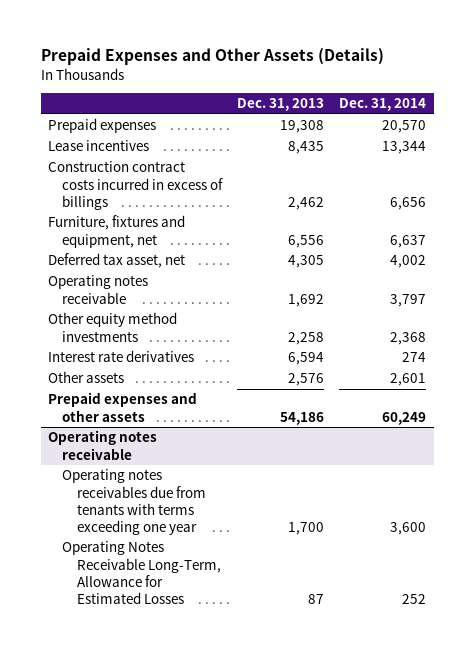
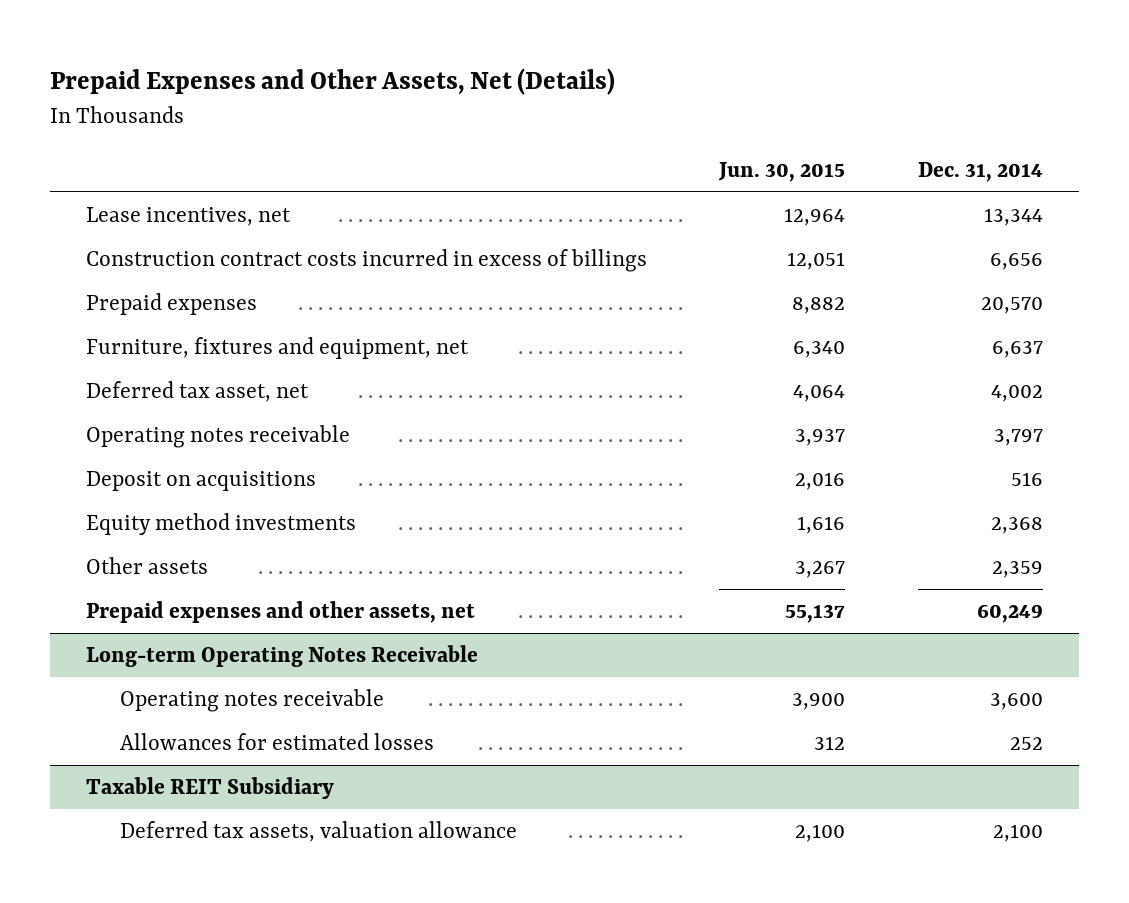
[40,48,384,66] Prepaid Expenses and Other Assets (Details) -> [49,67,615,95] Prepaid Expenses and Other Assets, Net (Details)
[237,98,325,112] Dec. 31, 2013 -> none
none -> [718,162,846,183] Jun. 30, 2015
[48,140,150,152] Lease incentives -> [85,207,291,227] Lease incentives, net
[48,118,157,134] Prepaid expenses -> [85,293,257,316] Prepaid expenses
[48,350,195,363] Interest rate derivatives -> none
none -> [85,471,316,492] Deposit on acquisitions
[48,312,178,342] Other equity method investments -> [85,513,356,536] Equity method investments
[390,373,427,387] 2,601 -> [991,561,1043,579] 2,359
[48,392,198,422] Prepaid expenses and other assets -> [85,601,475,624] Prepaid expenses and other assets, net
[48,430,158,460] Operating notes receivable -> [85,645,478,668] Long-term Operating Notes Receivable
[62,469,206,535] Operating notes receivables due from tenants with terms exceeding one year -> [120,689,385,713] Operating notes receivable
[62,541,221,604] Operating Notes Receivable Long-Term, Allowance for Estimated Losses -> [120,733,435,751] Allowances for estimated losses
none -> [85,777,334,800] Taxable REIT Subsidiary
none -> [120,821,518,843] Deferred tax assets, valuation allowance

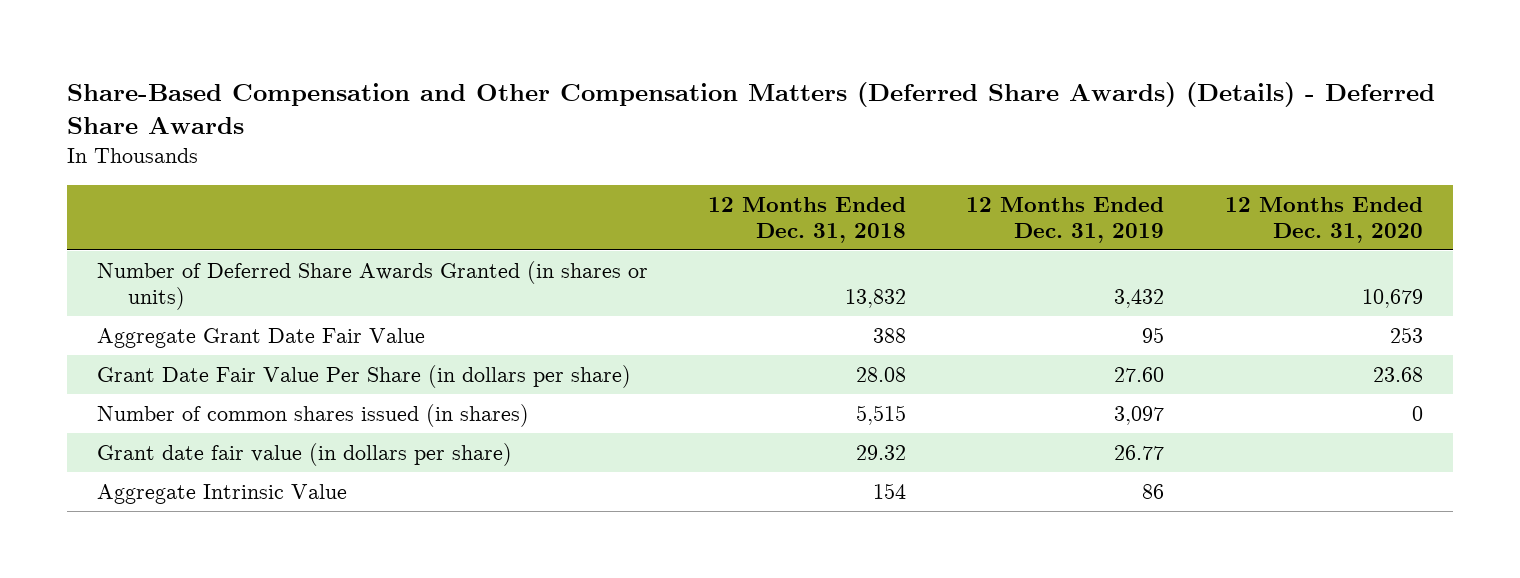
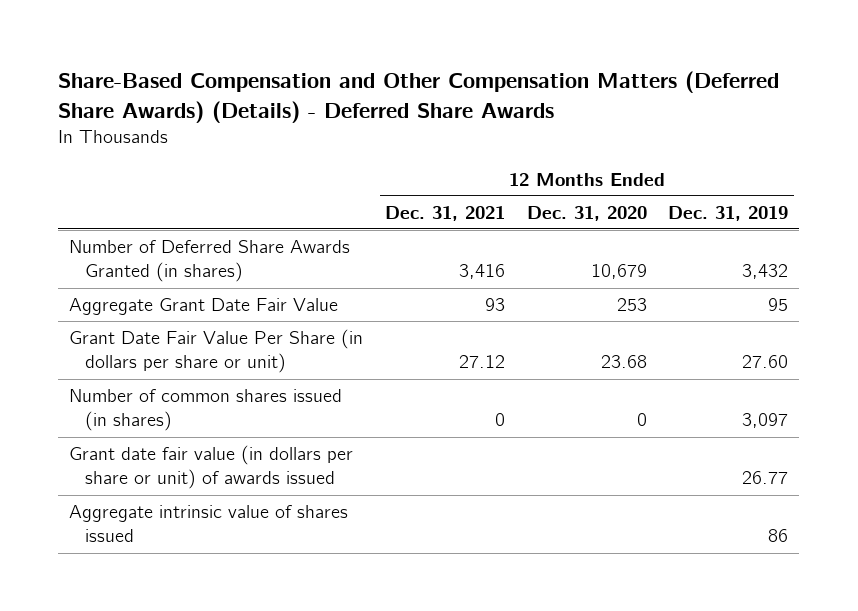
[708,196,907,243] 12 Months Ended Dec. 31, 2018 -> none
none -> [384,205,505,221] Dec. 31, 2021
[97,260,649,310] Number of Deferred Share Awards Granted (in shares or units) -> [69,240,351,283] Number of Deferred Share Awards Granted (in shares)
[97,364,632,388] Grant Date Fair Value Per Share (in dollars per share) -> [69,329,364,374] Grant Date Fair Value Per Share (in dollars per share or unit)
[97,442,513,466] Grant date fair value (in dollars per share) -> [69,445,354,490] Grant date fair value (in dollars per share or unit) of awards issued
[97,483,348,504] Aggregate Intrinsic Value -> [69,505,349,543] Aggregate intrinsic value of shares issued

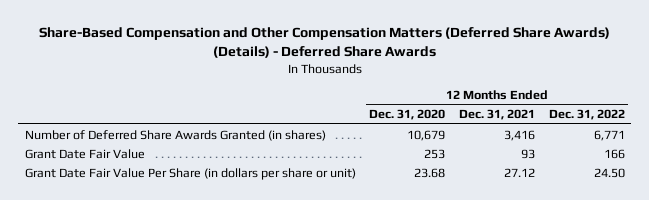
[668,205,789,221] Dec. 31, 2019 -> none
none -> [548,109,625,121] Dec. 31, 2022
[69,298,339,316] Aggregate Grant Date Fair Value -> [24,148,145,159] Grant Date Fair Value
[69,389,343,432] Number of common shares issued (in shares) -> none
[69,445,354,490] Grant date fair value (in dollars per share or unit) of awards issued -> none
[69,505,349,543] Aggregate intrinsic value of shares issued -> none

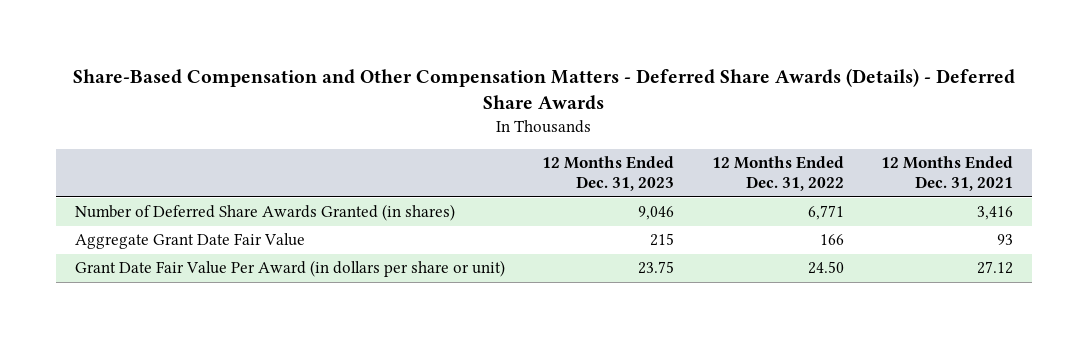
[38,27,610,59] Share-Based Compensation and Other Compensation Matters (Deferred Share Awards) (Details) - Deferred Share Awards -> [72,67,1015,110] Share-Based Compensation and Other Compensation Matters - Deferred Share Awards (Details) - Deferred Share Awards
[369,109,446,121] Dec. 31, 2020 -> none
none -> [542,156,675,192] 12 Months Ended Dec. 31, 2023
[24,148,145,159] Grant Date Fair Value -> [74,233,305,250] Aggregate Grant Date Fair Value
[24,167,356,180] Grant Date Fair Value Per Share (in dollars per share or unit) -> [74,260,505,278] Grant Date Fair Value Per Award (in dollars per share or unit)

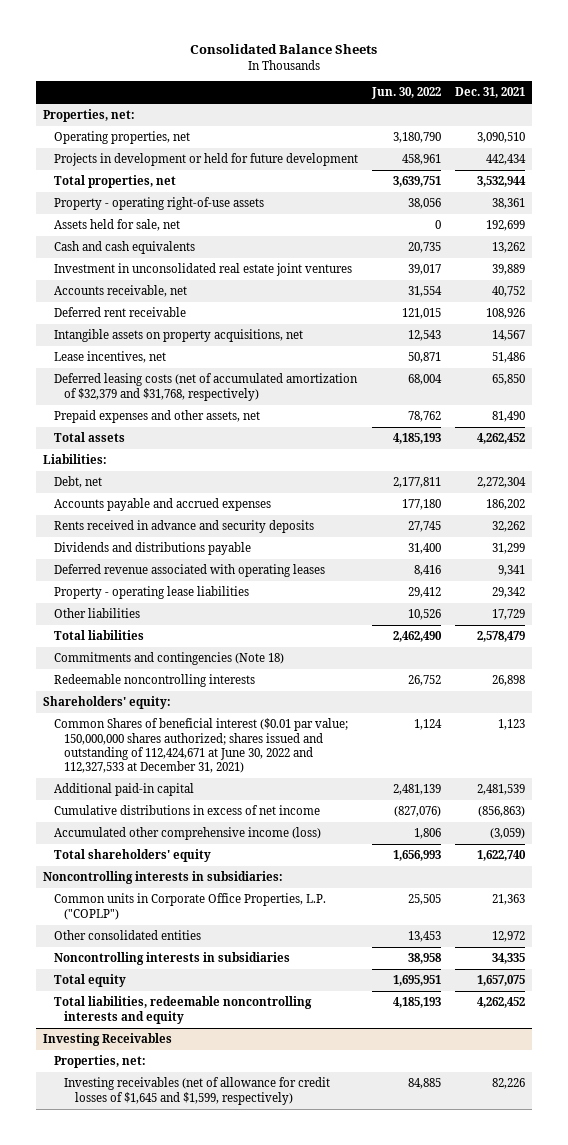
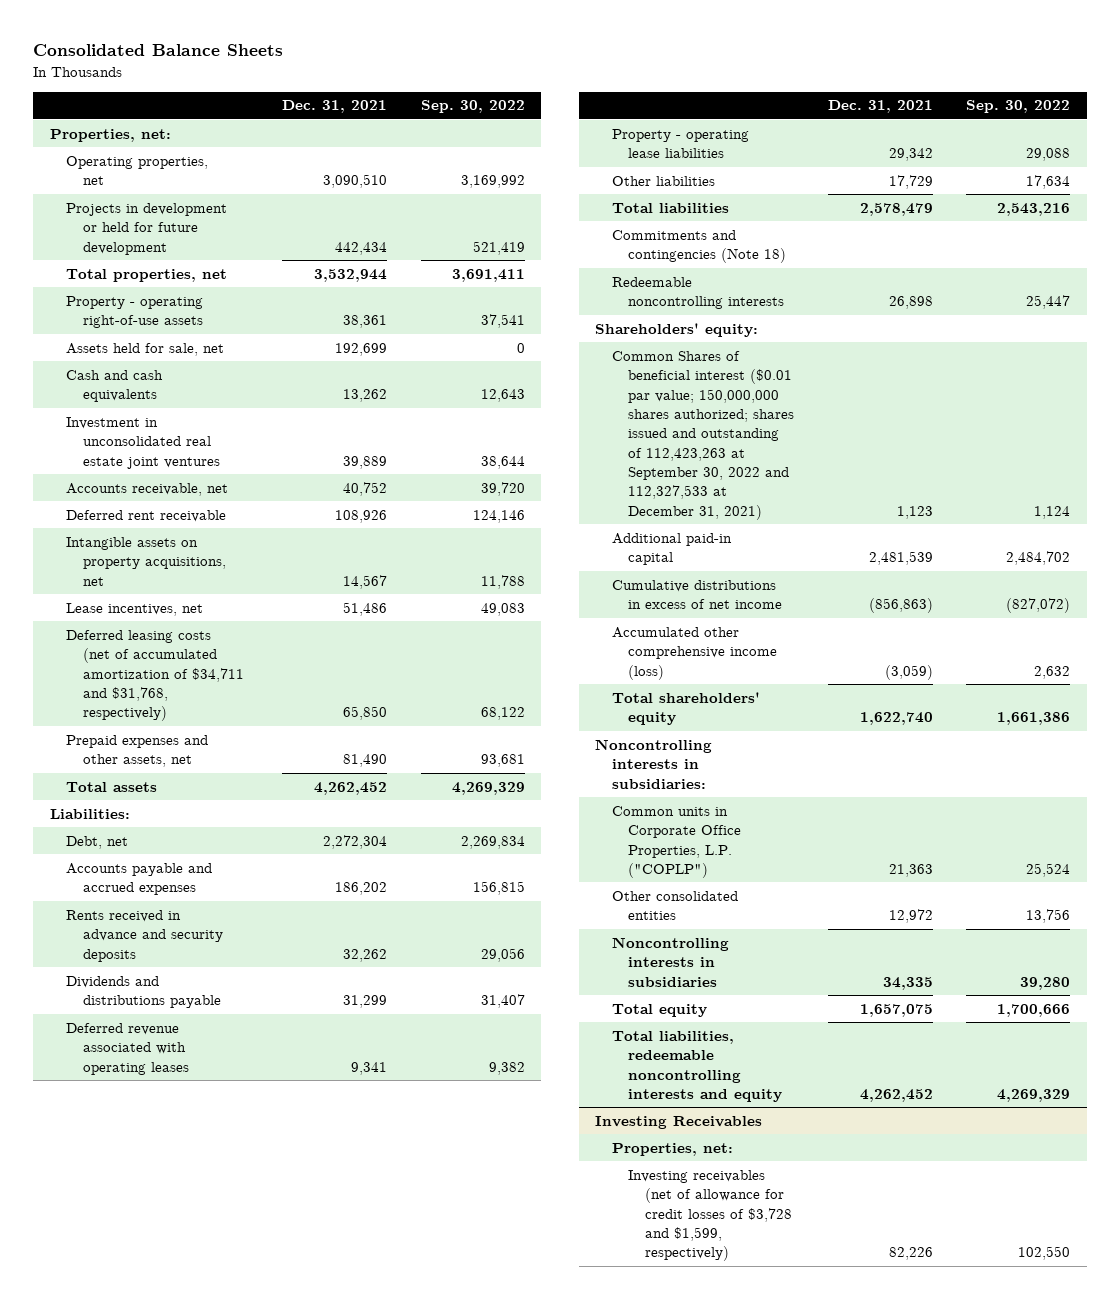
[370,87,441,100] Jun. 30, 2022 -> none
none -> [420,100,525,114] Sep. 30, 2022
[53,373,358,401] Deferred leasing costs (net of accumulated amortization of $32,379 and $31,768, respectively) -> [66,629,244,722] Deferred leasing costs (net of accumulated amortization of $34,711 and $31,768, respectively)
[53,718,348,773] Common Shares of beneficial interest ($0.01 par value; 150,000,000 shares authorized; shares issued and outstanding of 112,424,671 at June 30, 2022 and 112,327,533 at December 31, 2021) -> [611,350,795,520] Common Shares of beneficial interest ($0.01 par value; 150,000,000 shares authorized; shares issued and outstanding of 112,423,263 at September 30, 2022 and 112,327,533 at December 31, 2021)
[64,1077,331,1105] Investing receivables (net of allowance for credit losses of $1,645 and $1,599, respectively) -> [628,1169,792,1262] Investing receivables (net of allowance for credit losses of $3,728 and $1,599, respectively)

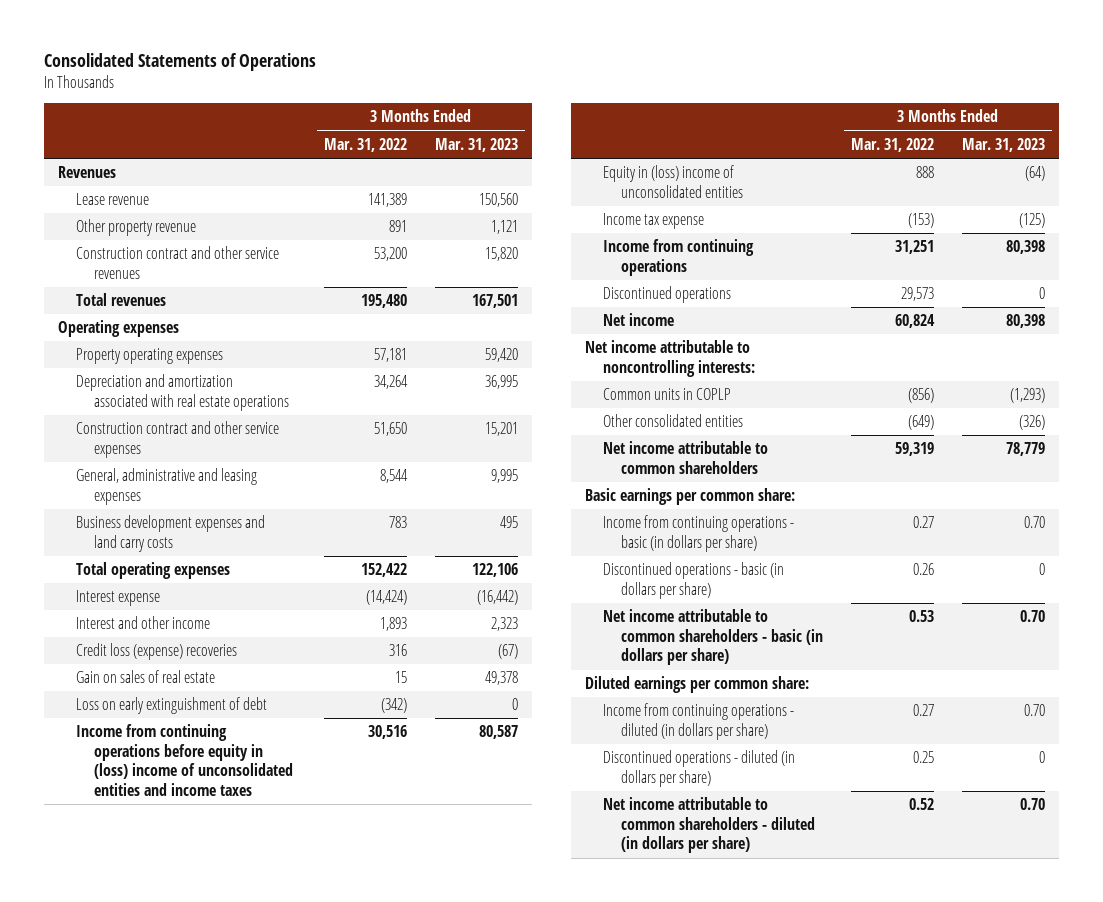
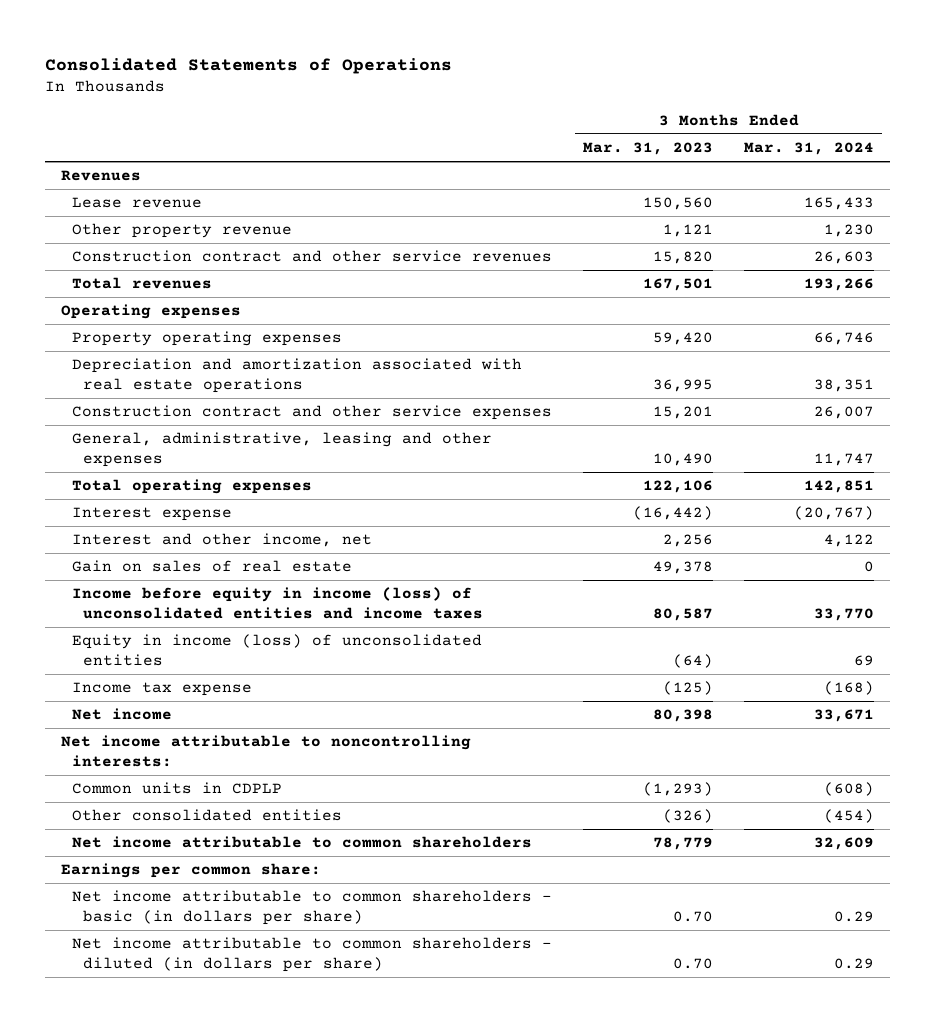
[323,137,407,152] Mar. 31, 2022 -> none
none -> [744,142,875,156] Mar. 31, 2024
[75,515,265,552] Business development expenses and land carry costs -> none
[75,468,257,505] General, administrative and leasing expenses -> [72,432,493,467] General, administrative, leasing and other expenses
[491,469,519,484] 9,995 -> [653,452,714,466] 10,490
[75,643,237,661] Credit loss (expense) recoveries -> none
[75,616,210,630] Interest and other income -> [72,533,373,548] Interest and other income, net
[491,617,519,632] 2,323 -> [663,534,714,548] 2,256
[75,697,267,715] Loss on early extinguishment of debt -> none
[75,724,293,796] Income from continuing operations before equity in (loss) income of unconsolidated entities and income taxes -> [72,587,484,619] Income before equity in income (loss) of unconsolidated entities and income taxes
[602,165,743,198] Equity in (loss) income of unconsolidated entities -> [72,634,483,666] Equity in income (loss) of unconsolidated entities
[602,239,754,276] Income from continuing operations -> none
[602,286,731,304] Discontinued operations -> none
[602,388,731,401] Common units in COPLP -> [72,782,283,795] Common units in CDPLP
[602,515,794,552] Income from continuing operations - basic (in dollars per share) -> none
[602,562,784,599] Discontinued operations - basic (in dollars per share) -> none
[584,488,795,506] Basic earnings per common share: -> [60,863,321,879] Earnings per common share:
[584,676,809,694] Diluted earnings per common share: -> none
[602,703,794,740] Income from continuing operations - diluted (in dollars per share) -> none
[602,750,795,787] Discontinued operations - diluted (in dollars per share) -> none

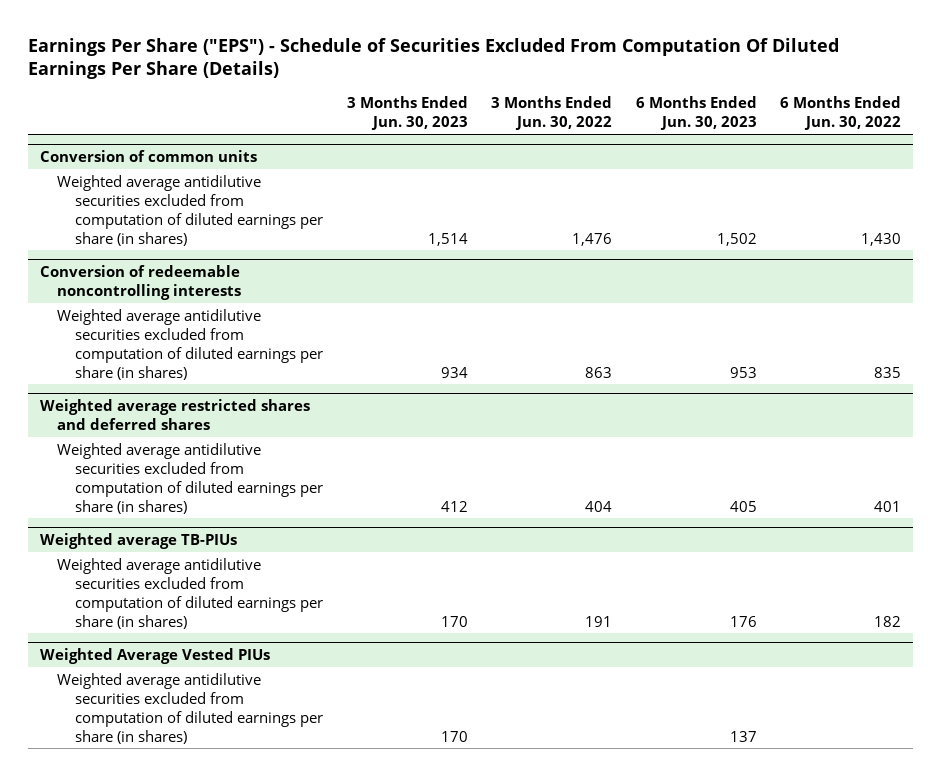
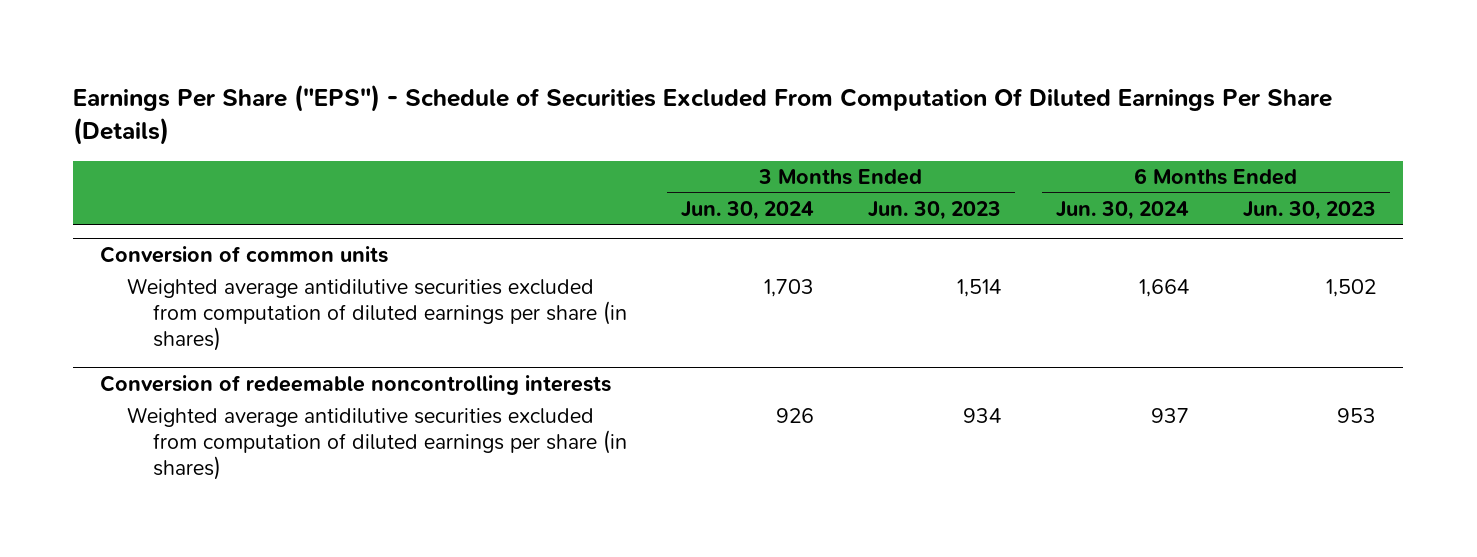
[491,96,613,131] 3 Months Ended Jun. 30, 2022 -> none
[780,96,902,131] 6 Months Ended Jun. 30, 2022 -> none
none -> [681,201,815,221] Jun. 30, 2024
none -> [1055,201,1189,221] Jun. 30, 2024
[39,399,310,431] Weighted average restricted shares and deferred shares -> none
[57,442,323,514] Weighted average antidilutive securities excluded from computation of diluted earnings per share (in shares) -> none
[39,533,237,550] Weighted average TB-PIUs -> none
[57,557,323,629] Weighted average antidilutive securities excluded from computation of diluted earnings per share (in shares) -> none
[39,648,270,665] Weighted Average Vested PIUs -> none
[57,672,323,744] Weighted average antidilutive securities excluded from computation of diluted earnings per share (in shares) -> none

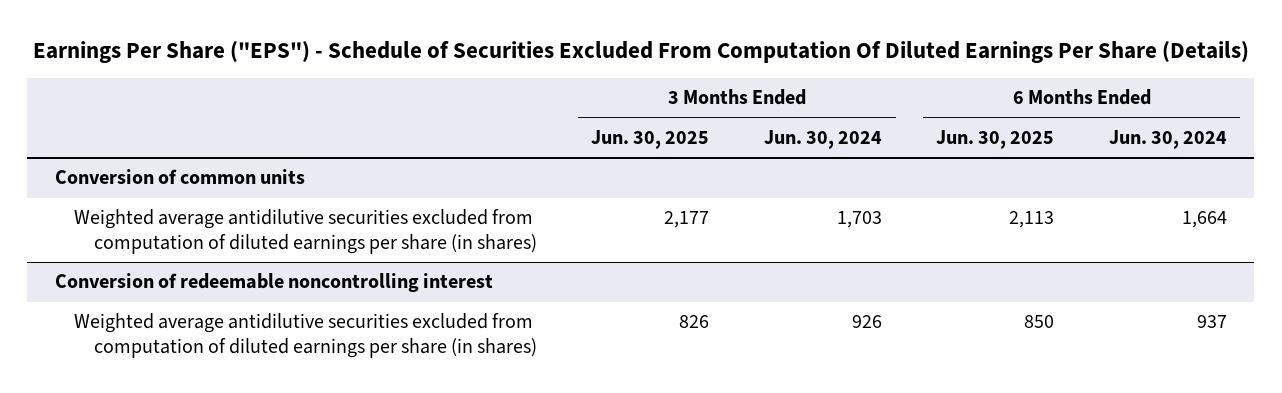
[868,201,1002,221] Jun. 30, 2023 -> none
[1243,201,1377,221] Jun. 30, 2023 -> none
none -> [591,130,710,150] Jun. 30, 2025
none -> [936,130,1055,150] Jun. 30, 2025
[100,375,612,396] Conversion of redeemable noncontrolling interests -> [54,273,493,293] Conversion of redeemable noncontrolling interest

